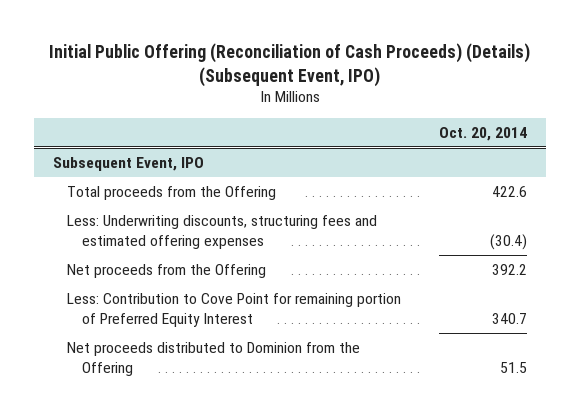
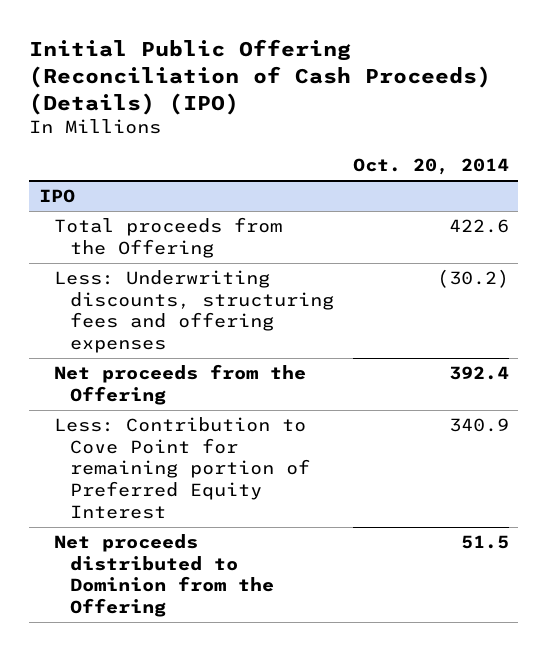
[49,42,531,87] Initial Public Offering (Reconciliation of Cash Proceeds) (Details) (Subsequent Event, IPO) -> [29,39,492,115] Initial Public Offering (Reconciliation of Cash Proceeds) (Details) (IPO)
[53,156,205,171] Subsequent Event, IPO -> none
none -> [38,189,75,204] IPO
[67,214,378,249] Less: Underwriting discounts, structuring fees and estimated offering expenses -> [54,270,334,354] Less: Underwriting discounts, structuring fees and offering expenses
[490,233,528,250] (30.4) -> [436,269,509,289] (30.2)
[492,263,528,275] 392.2 -> [448,366,509,381] 392.4
[492,312,528,324] 340.7 -> [448,418,509,433] 340.9

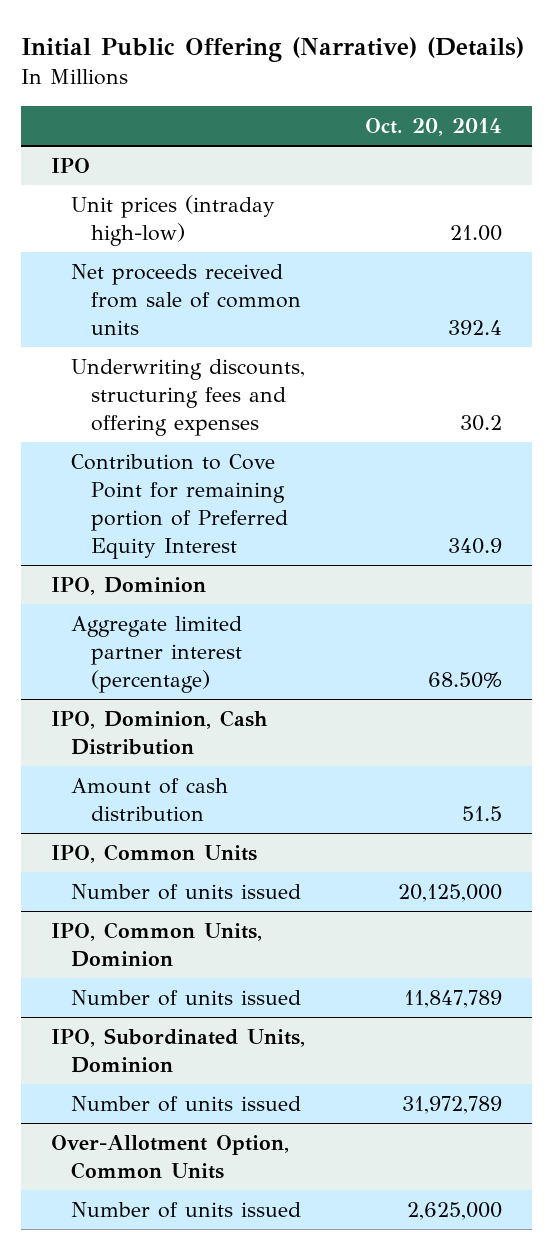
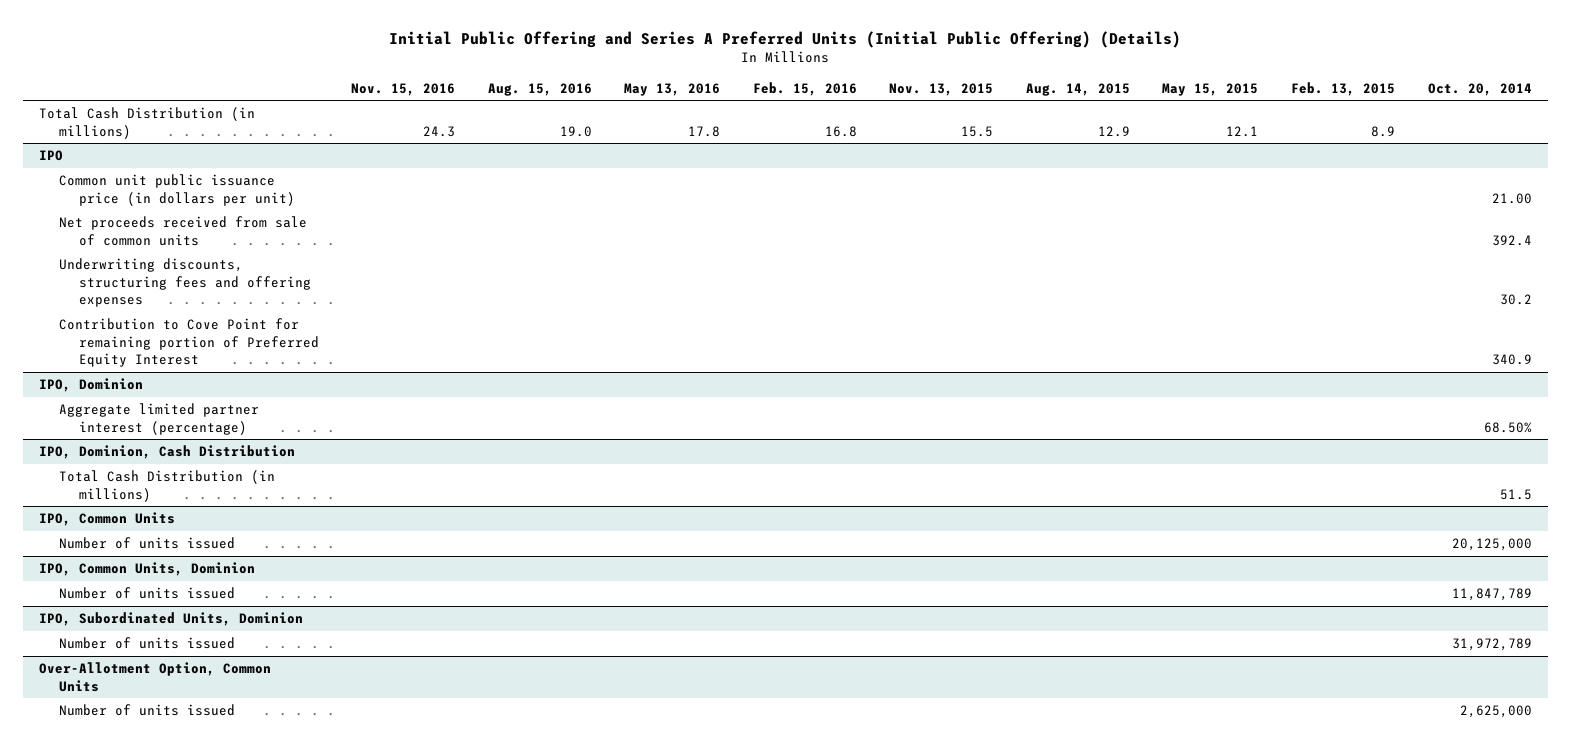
[21,36,525,62] Initial Public Offering (Narrative) (Details) -> [389,30,1182,48] Initial Public Offering and Series A Preferred Units (Initial Public Offering) (Details)
none -> [351,82,456,96] Nov. 15, 2016
none -> [487,82,592,96] Aug. 15, 2016
none -> [624,82,721,96] May 13, 2016
none -> [752,81,857,96] Feb. 15, 2016
none -> [889,82,994,96] Nov. 13, 2015
none -> [1025,82,1130,96] Aug. 14, 2015
none -> [1162,82,1259,96] May 15, 2015
none -> [1290,81,1395,96] Feb. 13, 2015
none -> [38,107,255,139] Total Cash Distribution (in millions)
[71,195,276,247] Unit prices (intraday high-low) -> [58,174,295,206] Common unit public issuance price (in dollars per unit)
[71,778,229,823] Amount of cash distribution -> [58,470,275,502] Total Cash Distribution (in millions)

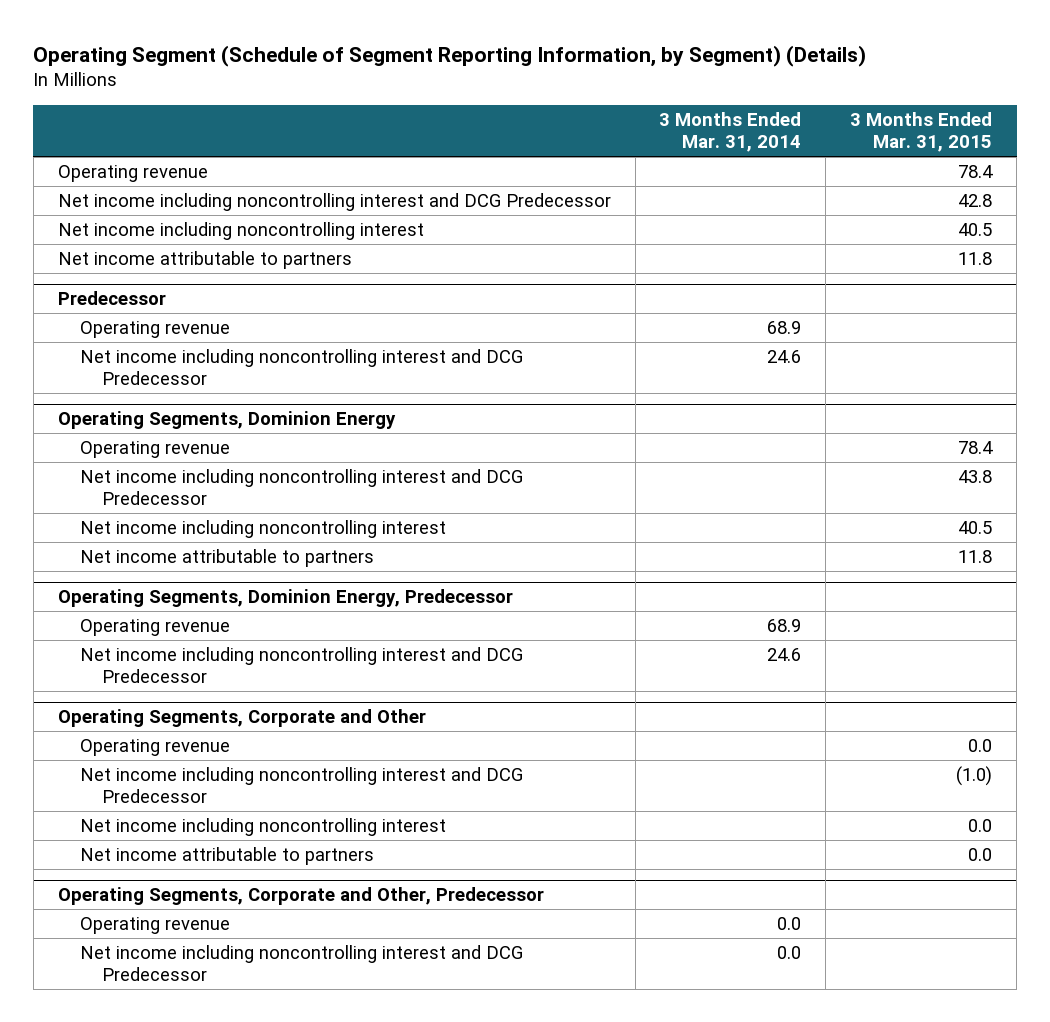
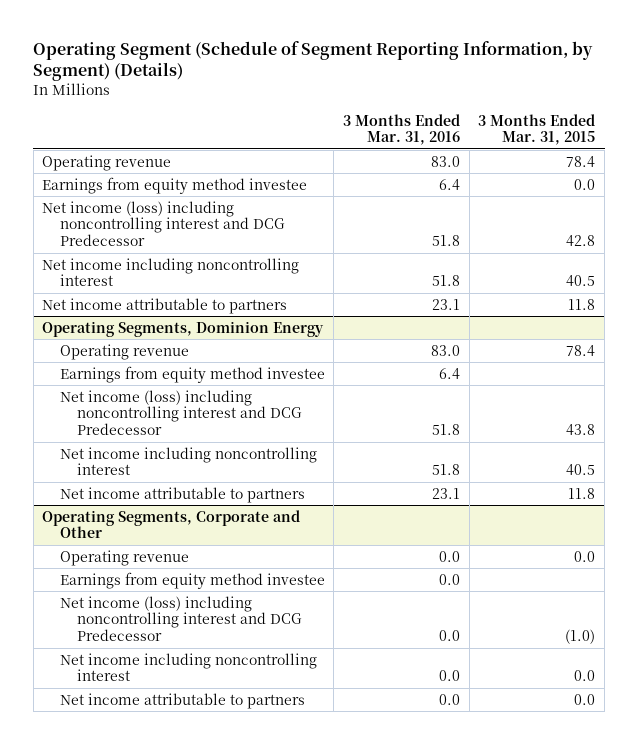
[659,111,802,153] 3 Months Ended Mar. 31, 2014 -> none
none -> [343,113,461,146] 3 Months Ended Mar. 31, 2016
none -> [42,176,308,194] Earnings from equity method investee
[57,192,611,211] Net income including noncontrolling interest and DCG Predecessor -> [42,200,285,247] Net income (loss) including noncontrolling interest and DCG Predecessor
[57,291,166,306] Predecessor -> none
[79,320,230,338] Operating revenue -> none
[79,348,523,386] Net income including noncontrolling interest and DCG Predecessor -> none
none -> [59,365,325,383] Earnings from equity method investee
[79,468,523,506] Net income including noncontrolling interest and DCG Predecessor -> [59,389,303,436] Net income (loss) including noncontrolling interest and DCG Predecessor
[57,589,513,608] Operating Segments, Dominion Energy, Predecessor -> none
[79,618,230,636] Operating revenue -> none
[79,646,523,684] Net income including noncontrolling interest and DCG Predecessor -> none
none -> [59,571,325,589] Earnings from equity method investee
[79,766,523,804] Net income including noncontrolling interest and DCG Predecessor -> [59,595,303,642] Net income (loss) including noncontrolling interest and DCG Predecessor
[57,887,544,906] Operating Segments, Corporate and Other, Predecessor -> none
[79,916,230,934] Operating revenue -> none
[79,944,523,982] Net income including noncontrolling interest and DCG Predecessor -> none

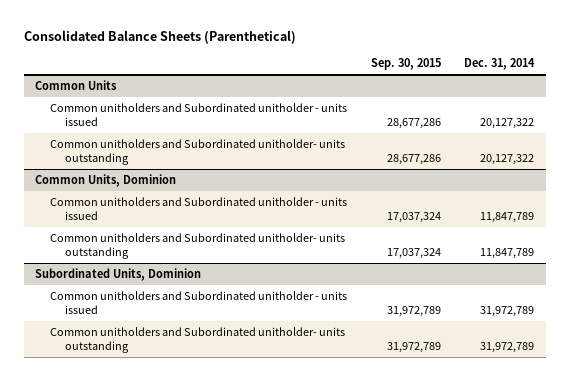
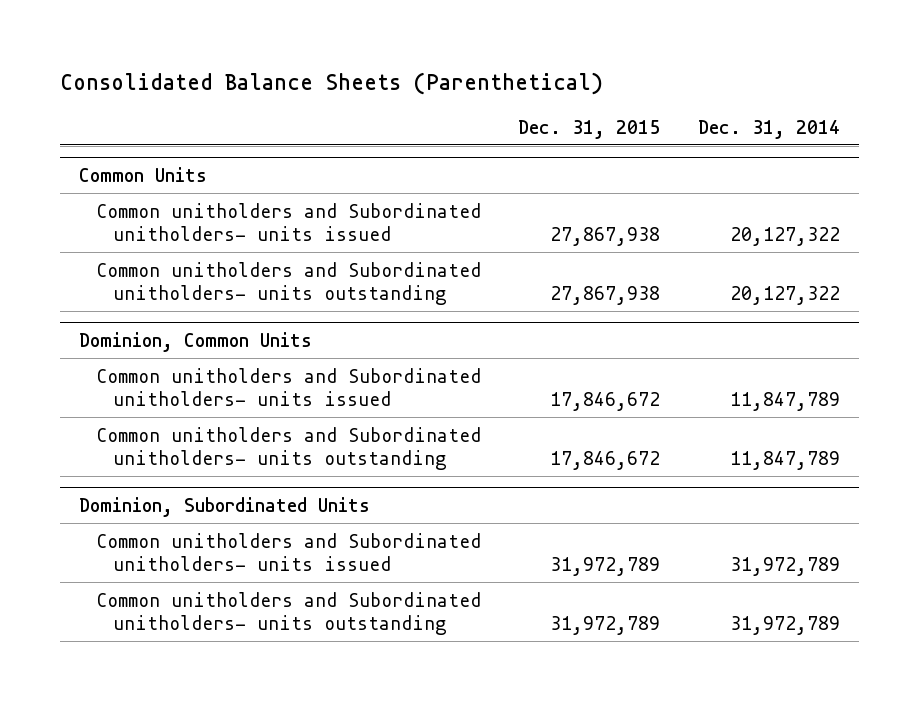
[370,57,441,70] Sep. 30, 2015 -> none
none -> [518,119,661,139] Dec. 31, 2015
[50,103,348,126] Common unitholders and Subordinated unitholder - units issued -> [95,202,481,241] Common unitholders and Subordinated unitholders- units issued
[50,139,346,165] Common unitholders and Subordinated unitholder- units outstanding -> [95,261,481,305] Common unitholders and Subordinated unitholders- units outstanding
[35,174,177,188] Common Units, Dominion -> [78,332,312,353] Dominion, Common Units
[50,197,348,220] Common unitholders and Subordinated unitholder - units issued -> [95,367,481,406] Common unitholders and Subordinated unitholders- units issued
[50,233,346,259] Common unitholders and Subordinated unitholder- units outstanding -> [95,426,481,470] Common unitholders and Subordinated unitholders- units outstanding
[35,268,202,282] Subordinated Units, Dominion -> [78,497,370,518] Dominion, Subordinated Units
[50,291,348,314] Common unitholders and Subordinated unitholder - units issued -> [95,532,481,571] Common unitholders and Subordinated unitholders- units issued
[50,327,346,353] Common unitholders and Subordinated unitholder- units outstanding -> [95,591,481,635] Common unitholders and Subordinated unitholders- units outstanding

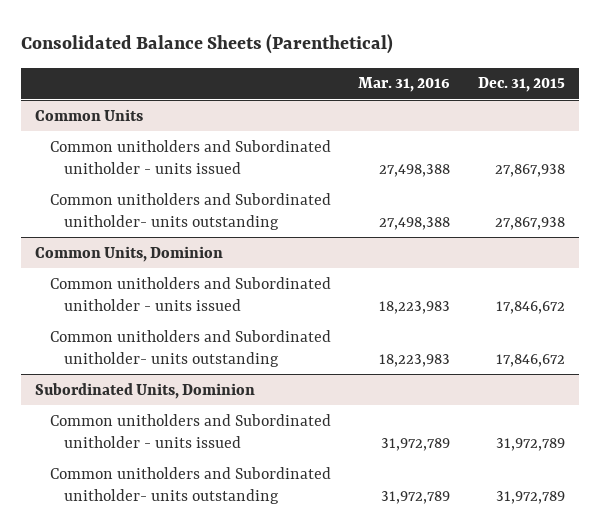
[698,119,841,139] Dec. 31, 2014 -> none
none -> [358,77,451,93] Mar. 31, 2016
[95,202,481,241] Common unitholders and Subordinated unitholders- units issued -> [49,139,331,174] Common unitholders and Subordinated unitholder - units issued
[95,261,481,305] Common unitholders and Subordinated unitholders- units outstanding -> [49,192,331,230] Common unitholders and Subordinated unitholder- units outstanding
[78,332,312,353] Dominion, Common Units -> [35,245,224,262] Common Units, Dominion
[95,367,481,406] Common unitholders and Subordinated unitholders- units issued -> [49,276,331,311] Common unitholders and Subordinated unitholder - units issued
[95,426,481,470] Common unitholders and Subordinated unitholders- units outstanding -> [49,329,331,367] Common unitholders and Subordinated unitholder- units outstanding
[78,497,370,518] Dominion, Subordinated Units -> [35,382,256,399] Subordinated Units, Dominion
[95,532,481,571] Common unitholders and Subordinated unitholders- units issued -> [49,413,331,448] Common unitholders and Subordinated unitholder - units issued
[95,591,481,635] Common unitholders and Subordinated unitholders- units outstanding -> [49,466,331,504] Common unitholders and Subordinated unitholder- units outstanding

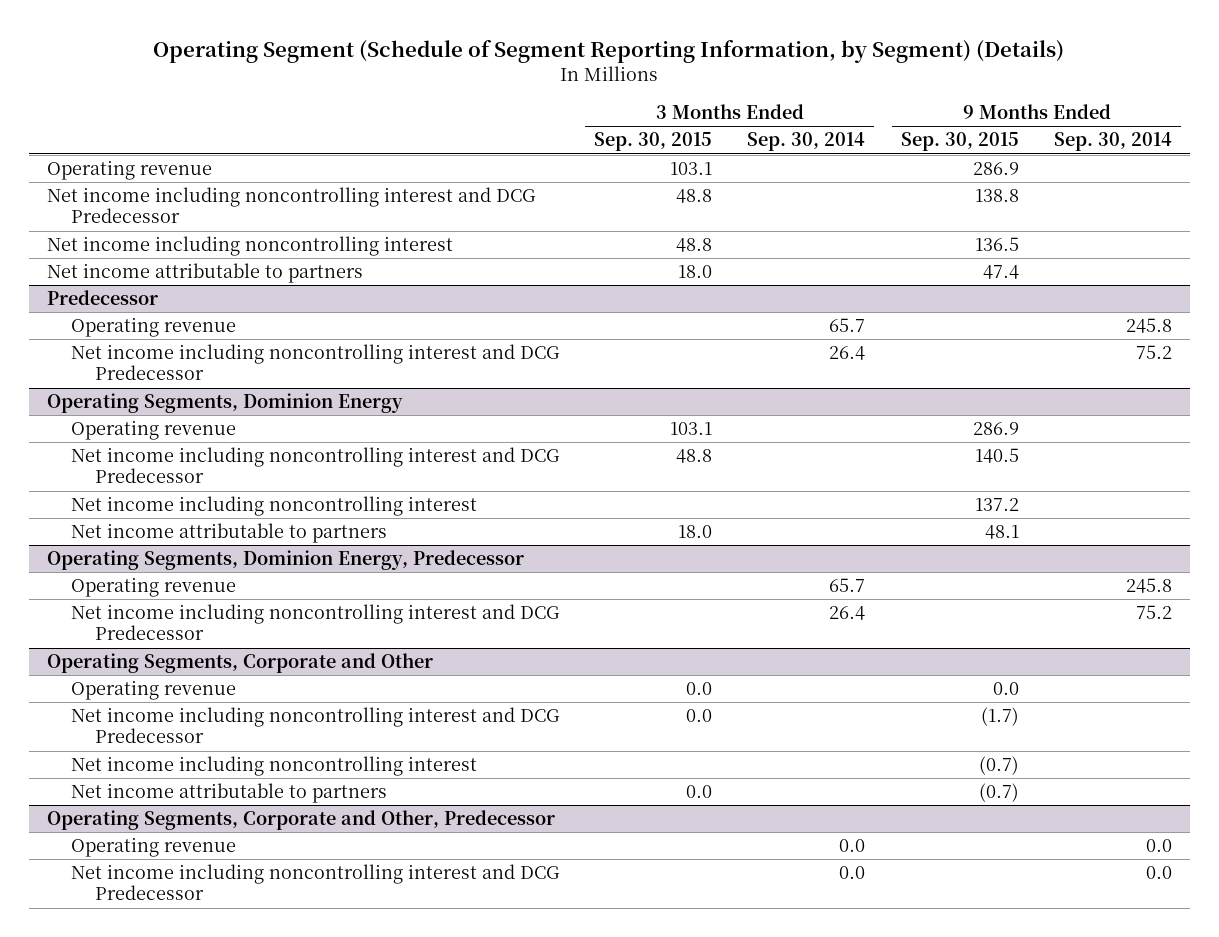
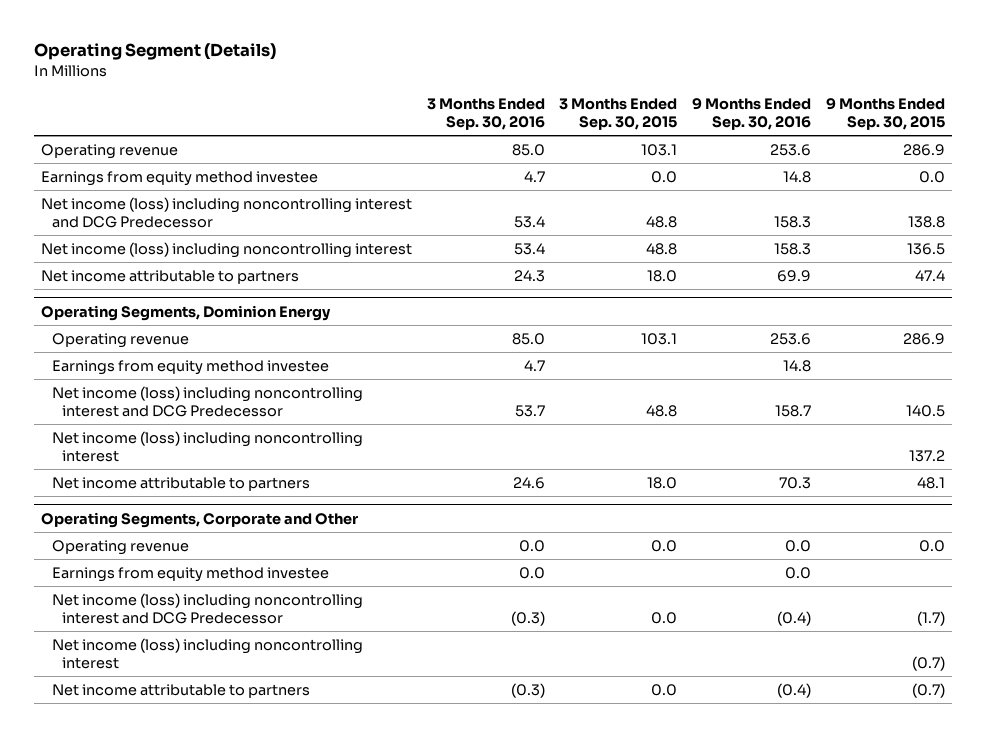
[153,39,1065,63] Operating Segment (Schedule of Segment Reporting Information, by Segment) (Details) -> [34,43,277,61] Operating Segment (Details)
[747,132,866,152] Sep. 30, 2014 -> none
[1054,132,1173,152] Sep. 30, 2014 -> none
none -> [426,97,545,130] 3 Months Ended Sep. 30, 2016
none -> [692,97,812,130] 9 Months Ended Sep. 30, 2016
none -> [41,170,319,186] Earnings from equity method investee
[46,187,536,224] Net income including noncontrolling interest and DCG Predecessor -> [41,196,413,228] Net income (loss) including noncontrolling interest and DCG Predecessor
[46,236,453,257] Net income including noncontrolling interest -> [41,241,413,258] Net income (loss) including noncontrolling interest
[46,290,158,306] Predecessor -> none
[70,317,236,338] Operating revenue -> none
[70,344,560,381] Net income including noncontrolling interest and DCG Predecessor -> none
none -> [51,359,329,375] Earnings from equity method investee
[70,447,560,484] Net income including noncontrolling interest and DCG Predecessor -> [51,385,363,417] Net income (loss) including noncontrolling interest and DCG Predecessor
[70,496,477,517] Net income including noncontrolling interest -> [51,430,363,462] Net income (loss) including noncontrolling interest
[46,550,524,571] Operating Segments, Dominion Energy, Predecessor -> none
[70,577,236,598] Operating revenue -> none
[70,604,560,641] Net income including noncontrolling interest and DCG Predecessor -> none
none -> [51,566,329,582] Earnings from equity method investee
[70,707,560,744] Net income including noncontrolling interest and DCG Predecessor -> [51,592,363,624] Net income (loss) including noncontrolling interest and DCG Predecessor
[70,756,477,777] Net income including noncontrolling interest -> [51,637,363,669] Net income (loss) including noncontrolling interest
[46,810,555,831] Operating Segments, Corporate and Other, Predecessor -> none
[70,837,236,858] Operating revenue -> none
[70,864,560,901] Net income including noncontrolling interest and DCG Predecessor -> none

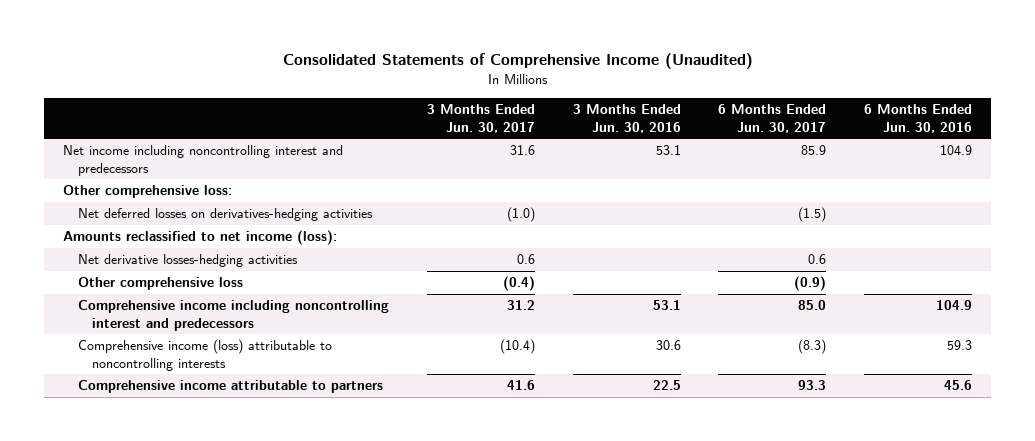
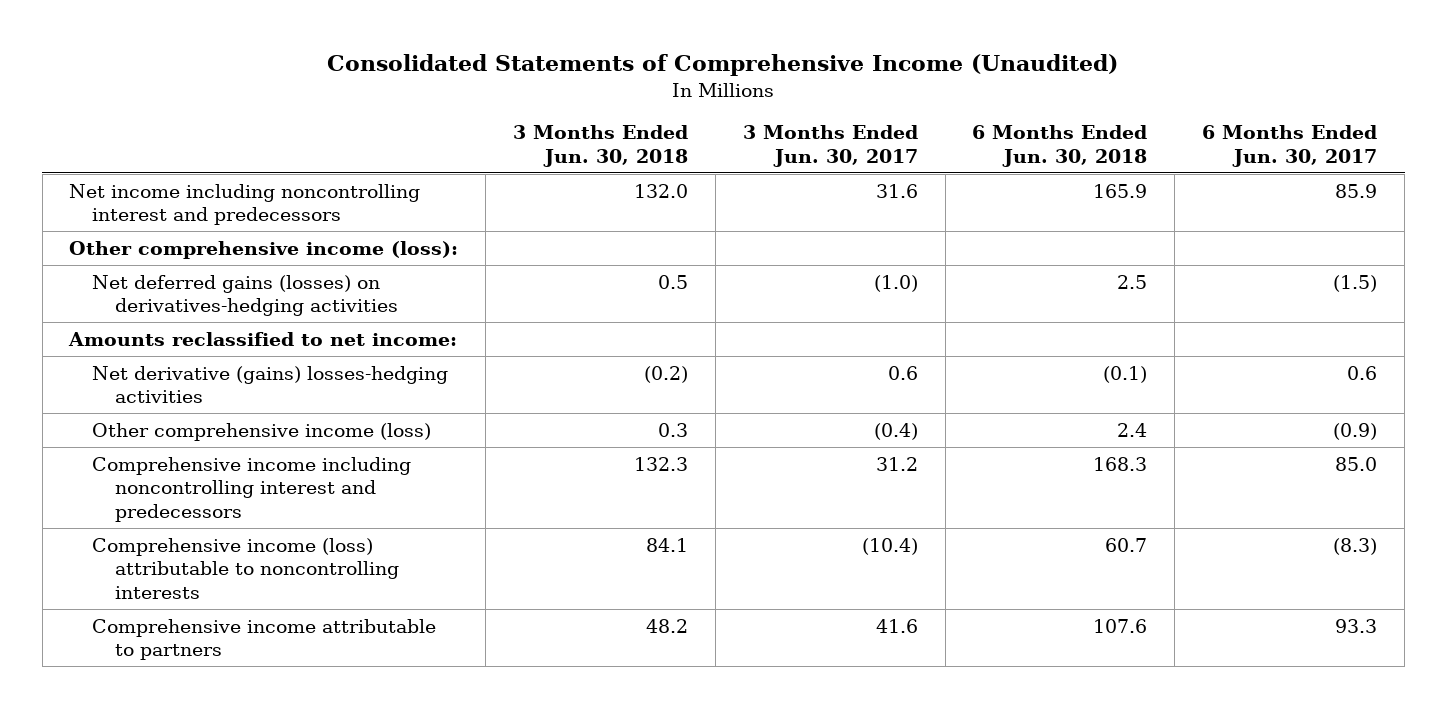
[572,103,681,133] 3 Months Ended Jun. 30, 2016 -> none
[864,103,973,133] 6 Months Ended Jun. 30, 2016 -> none
none -> [513,125,689,167] 3 Months Ended Jun. 30, 2018
none -> [972,125,1148,167] 6 Months Ended Jun. 30, 2018
[63,185,233,199] Other comprehensive loss: -> [69,240,459,259] Other comprehensive income (loss):
[77,208,373,222] Net deferred losses on derivatives-hedging activities -> [91,274,398,317] Net deferred gains (losses) on derivatives-hedging activities
[63,230,338,246] Amounts reclassified to net income (loss): -> [68,331,458,346] Amounts reclassified to net income:
[77,254,298,268] Net derivative losses-hedging activities -> [91,365,448,404] Net derivative (gains) losses-hedging activities
[77,277,243,291] Other comprehensive loss -> [91,422,431,441] Other comprehensive income (loss)

